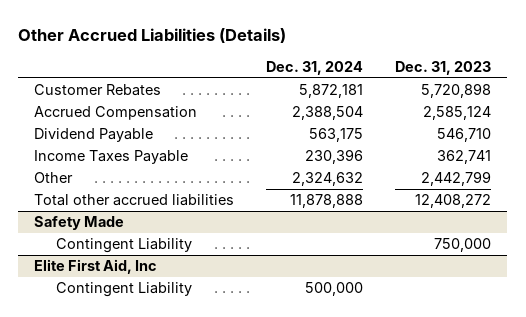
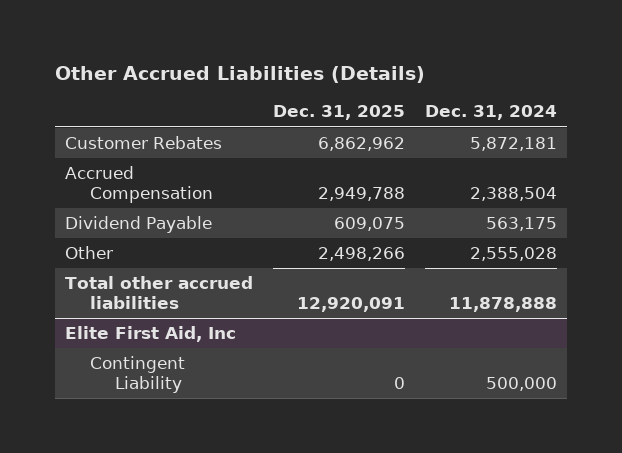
[395,60,492,75] Dec. 31, 2023 -> none
none -> [273,105,406,121] Dec. 31, 2025
[34,150,189,165] Income Taxes Payable -> none
[292,172,364,187] 2,324,632 -> [470,246,558,261] 2,555,028
[34,216,125,231] Safety Made -> none
[55,238,192,254] Contingent Liability -> none

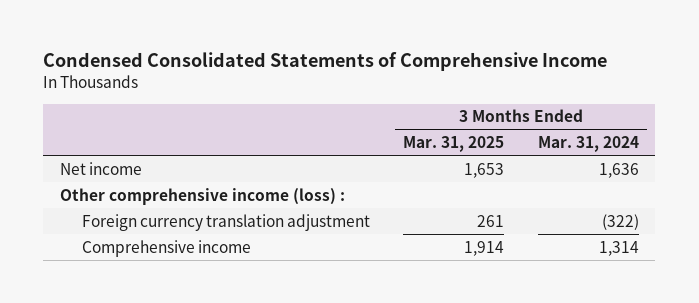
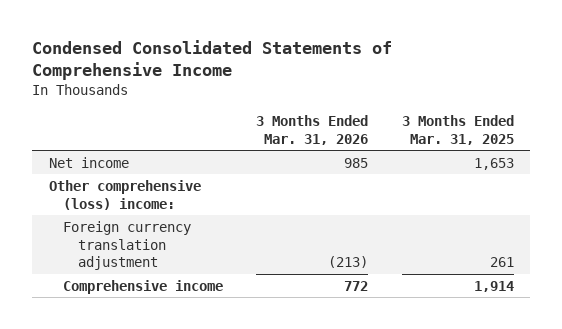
[537,136,639,153] Mar. 31, 2024 -> none
none -> [256,115,369,145] 3 Months Ended Mar. 31, 2026
[59,187,345,205] Other comprehensive income (loss) : -> [48,179,201,210] Other comprehensive (loss) income:

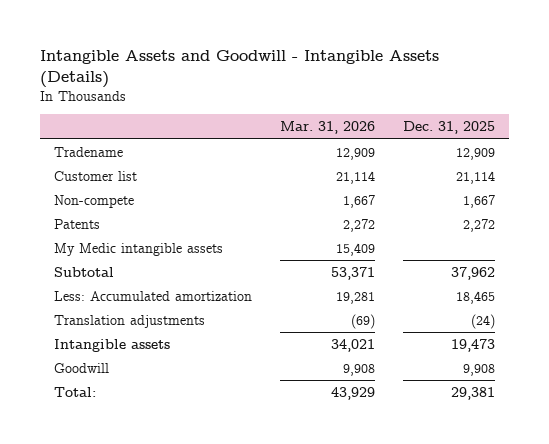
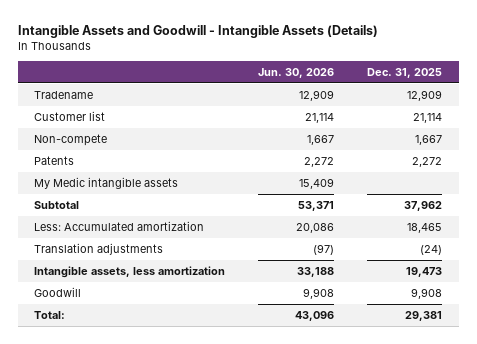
[280,121,376,135] Mar. 31, 2026 -> none
none -> [258,67,335,78] Jun. 30, 2026
[54,338,171,352] Intangible assets -> [34,265,226,278] Intangible assets, less amortization

